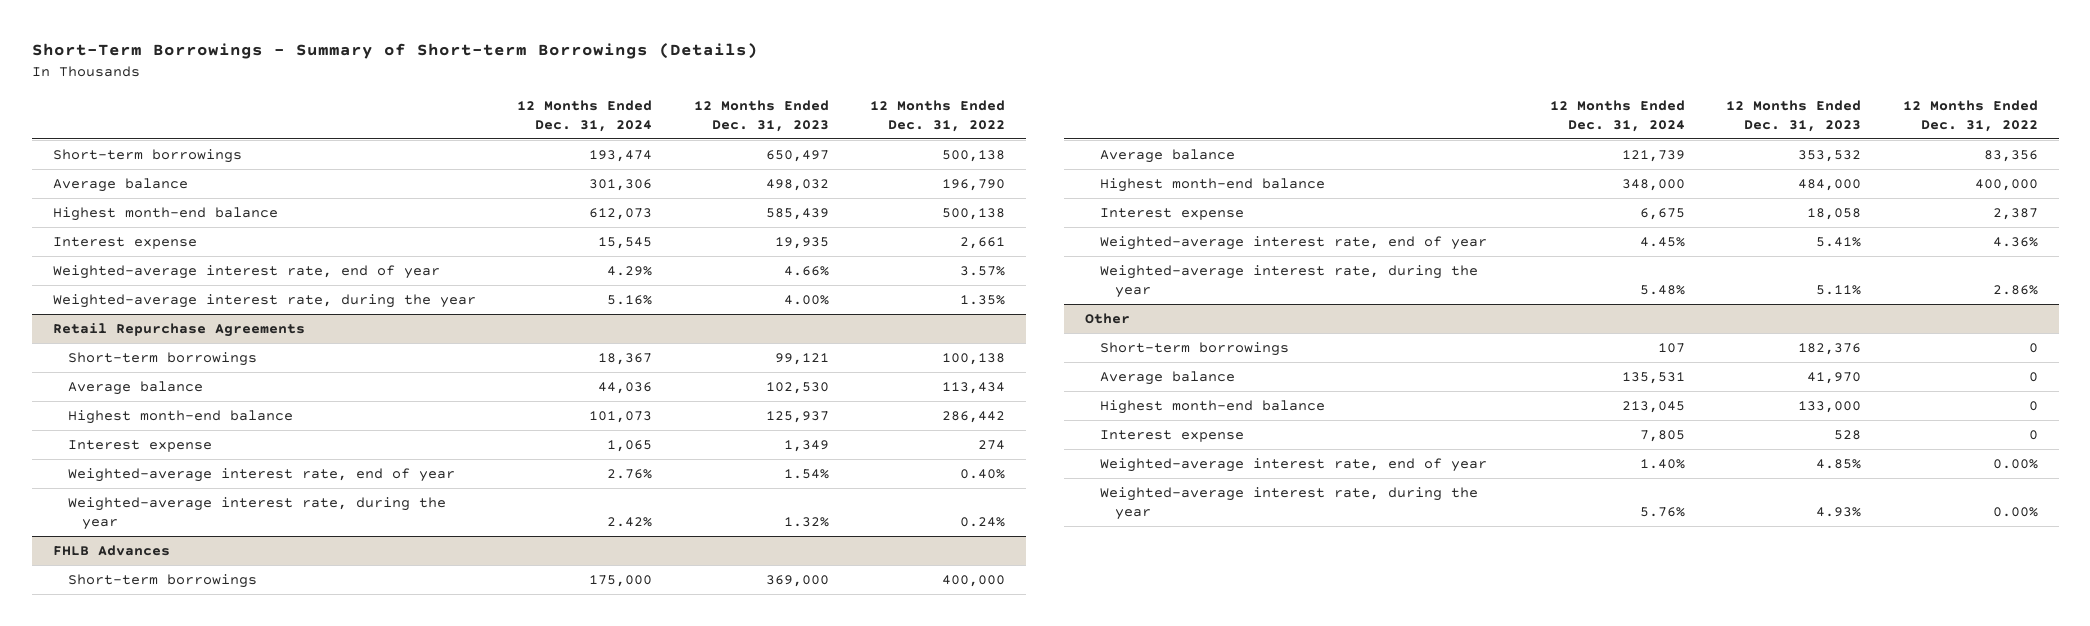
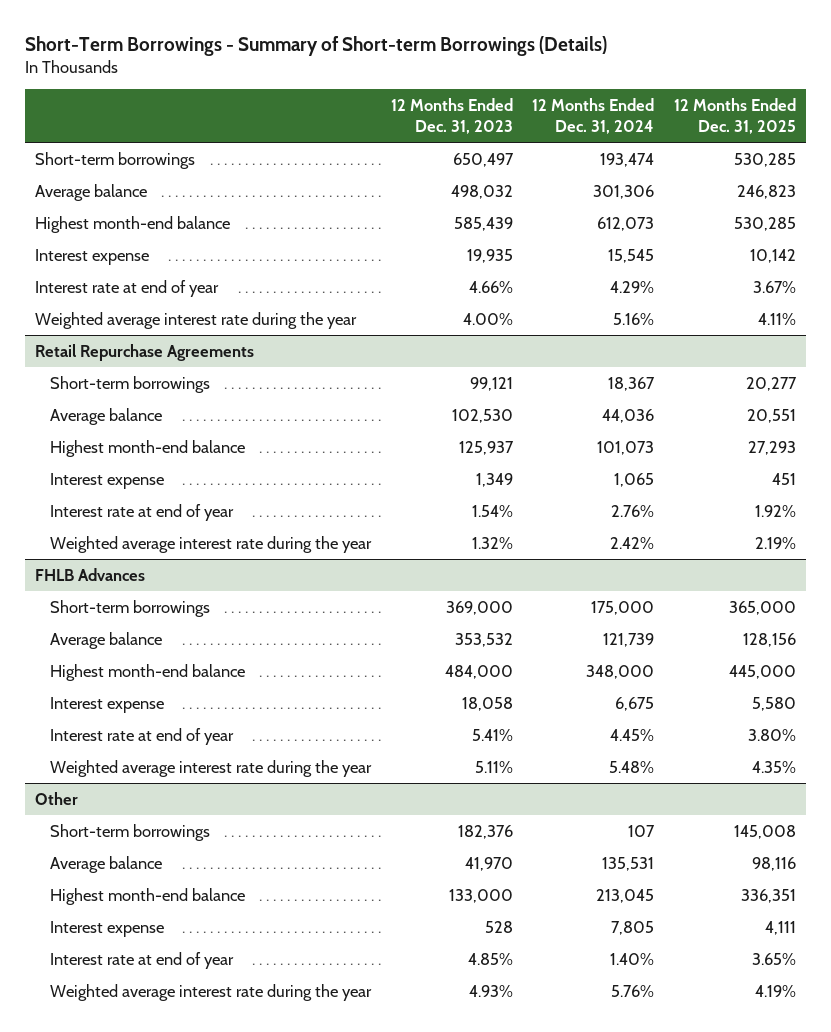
[870,100,1006,133] 12 Months Ended Dec. 31, 2022 -> none
none -> [673,97,796,135] 12 Months Ended Dec. 31, 2025
[52,264,440,279] Weighted-average interest rate, end of year -> [34,279,219,297] Interest rate at end of year
[52,293,476,308] Weighted-average interest rate, during the year -> [34,311,357,329] Weighted average interest rate during the year
[67,467,455,482] Weighted-average interest rate, end of year -> [50,503,235,521] Interest rate at end of year
[67,496,446,530] Weighted-average interest rate, during the year -> [50,535,373,553] Weighted average interest rate during the year
[1099,235,1487,250] Weighted-average interest rate, end of year -> [50,727,235,745] Interest rate at end of year
[1099,264,1478,298] Weighted-average interest rate, during the year -> [50,759,373,777] Weighted average interest rate during the year
[1099,457,1487,472] Weighted-average interest rate, end of year -> [50,951,235,969] Interest rate at end of year
[1099,486,1478,520] Weighted-average interest rate, during the year -> [50,983,373,1001] Weighted average interest rate during the year

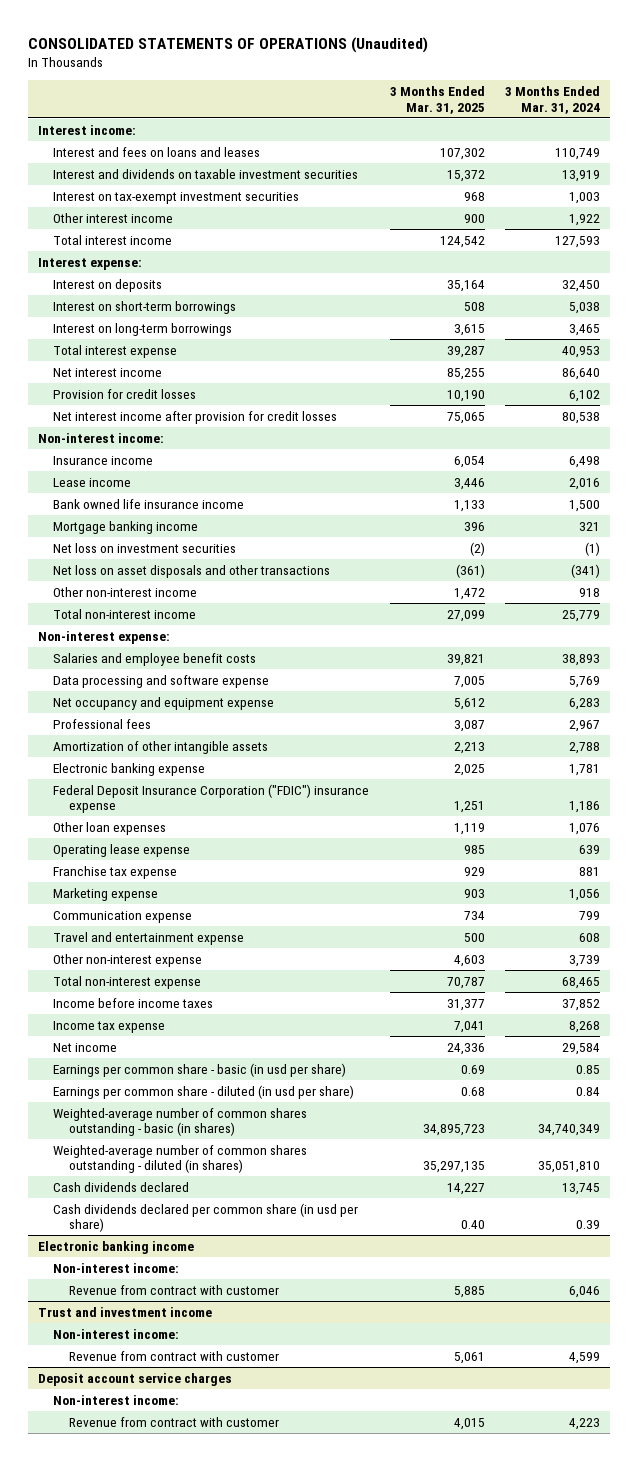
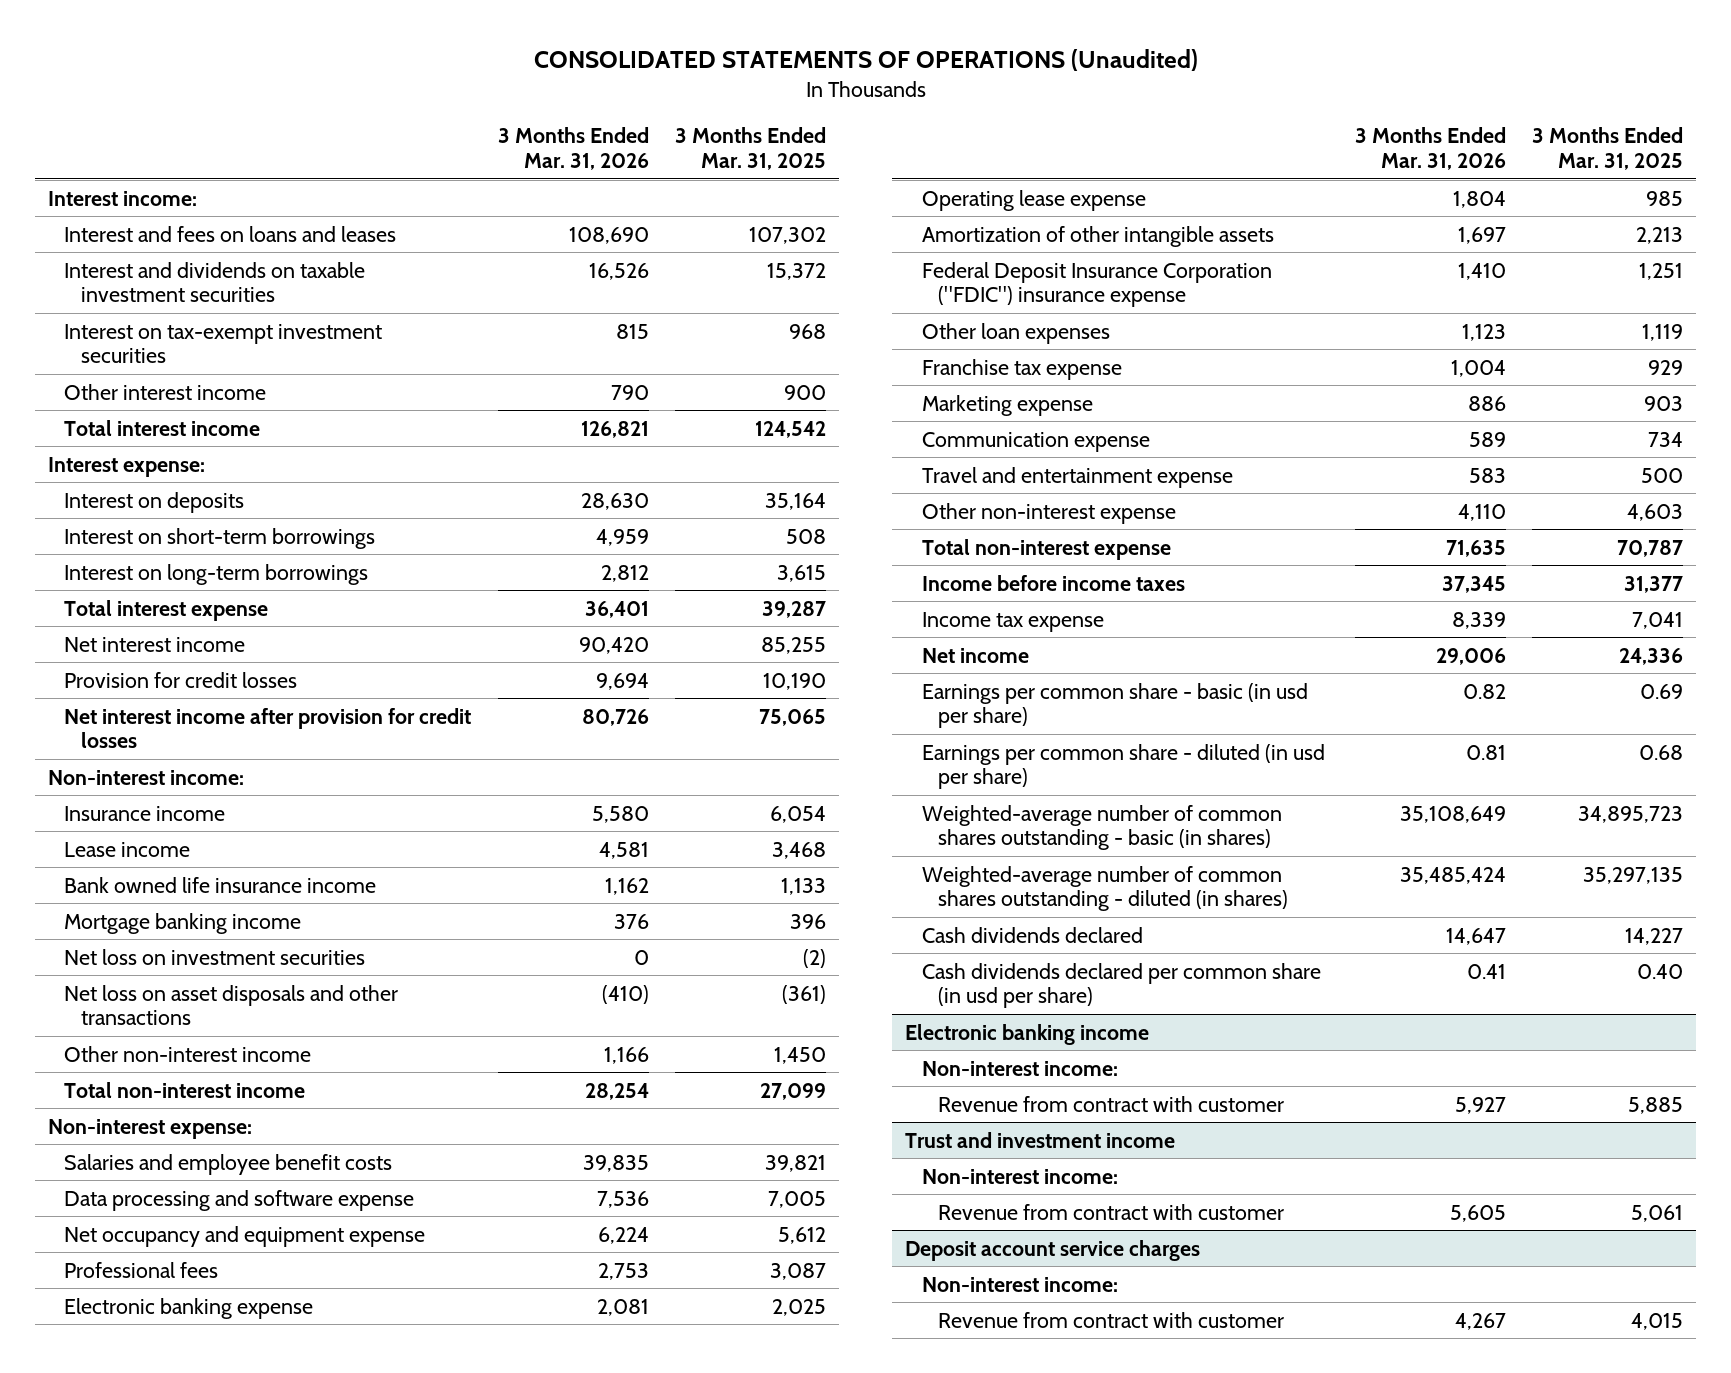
[504,85,600,114] 3 Months Ended Mar. 31, 2024 -> none
none -> [497,127,649,171] 3 Months Ended Mar. 31, 2026
[453,477,485,490] 3,446 -> [771,841,826,859] 3,468
[453,587,485,600] 1,472 -> [773,1046,826,1064] 1,450
[53,843,191,857] Operating lease expense -> [921,189,1146,211] Operating lease expense
[53,740,269,754] Amortization of other intangible assets -> [921,225,1274,247] Amortization of other intangible assets

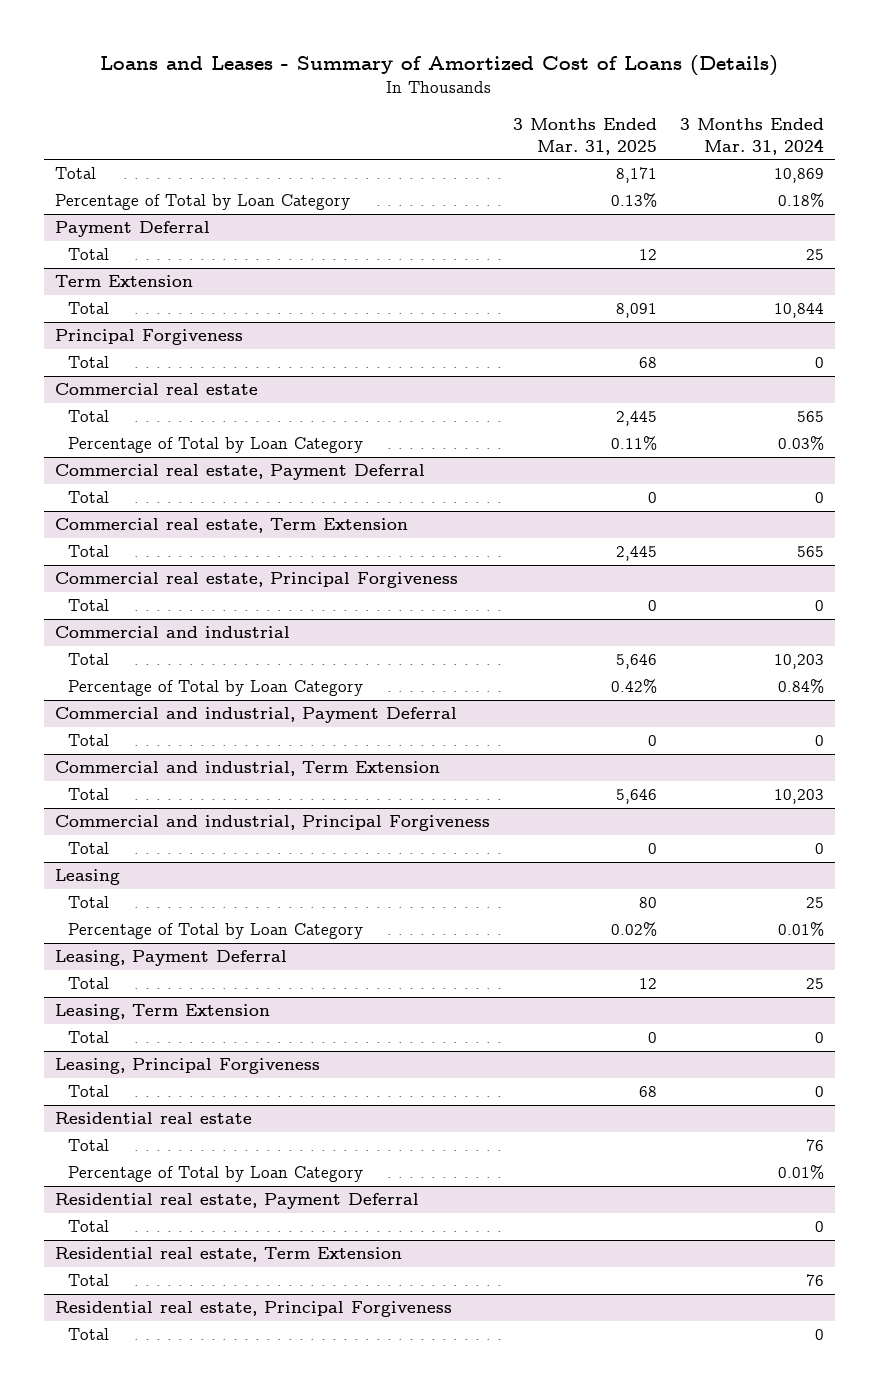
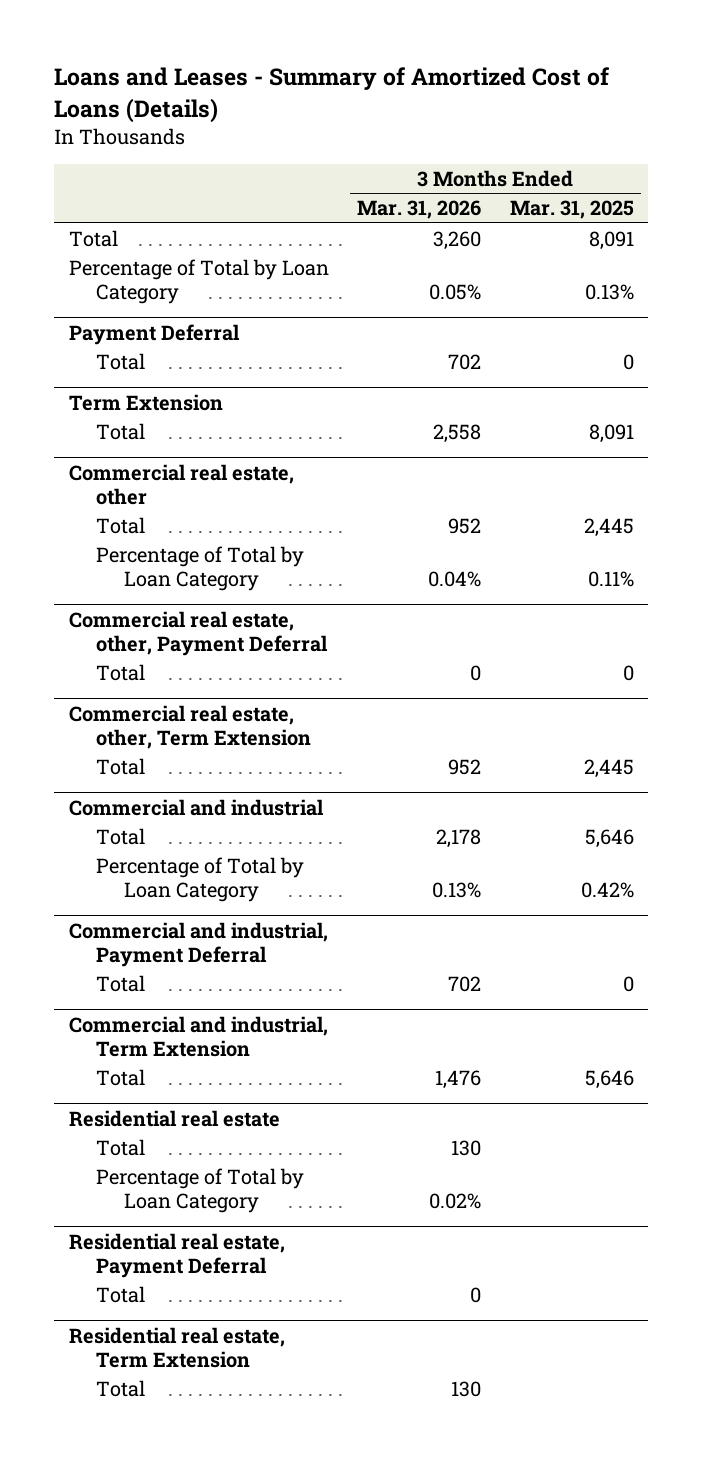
[679,117,824,155] 3 Months Ended Mar. 31, 2024 -> none
none -> [357,200,482,220] Mar. 31, 2026
[615,167,657,184] 8,171 -> [588,230,634,250] 8,091
[638,249,657,261] 12 -> [622,353,634,370] 0
[55,329,244,346] Principal Forgiveness -> none
[68,356,110,369] Total -> none
[55,383,259,396] Commercial real estate -> [68,463,294,505] Commercial real estate, other
[55,464,426,481] Commercial real estate, Payment Deferral -> [68,610,329,656] Commercial real estate, other, Payment Deferral
[55,518,409,534] Commercial real estate, Term Extension -> [68,704,312,749] Commercial real estate, other, Term Extension
[55,572,459,589] Commercial real estate, Principal Forgiveness -> none
[68,599,110,612] Total -> none
[55,815,491,832] Commercial and industrial, Principal Forgiveness -> none
[68,842,110,855] Total -> none
[55,869,121,886] Leasing -> none
[68,896,110,909] Total -> none
[68,923,364,940] Percentage of Total by Loan Category -> none
[55,950,288,967] Leasing, Payment Deferral -> none
[68,977,110,990] Total -> none
[55,1004,271,1021] Leasing, Term Extension -> none
[68,1031,110,1044] Total -> none
[55,1058,321,1075] Leasing, Principal Forgiveness -> none
[68,1085,110,1098] Total -> none
[55,1301,453,1318] Residential real estate, Principal Forgiveness -> none
[68,1328,110,1341] Total -> none

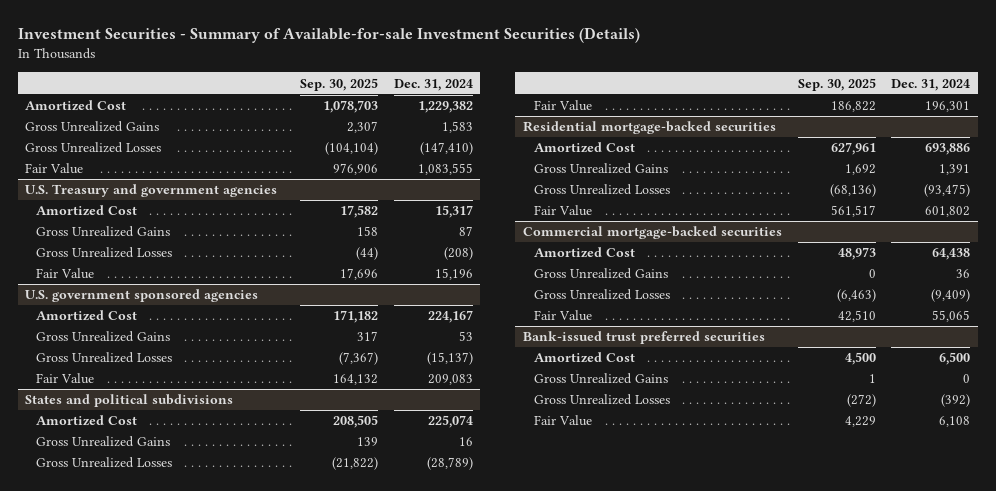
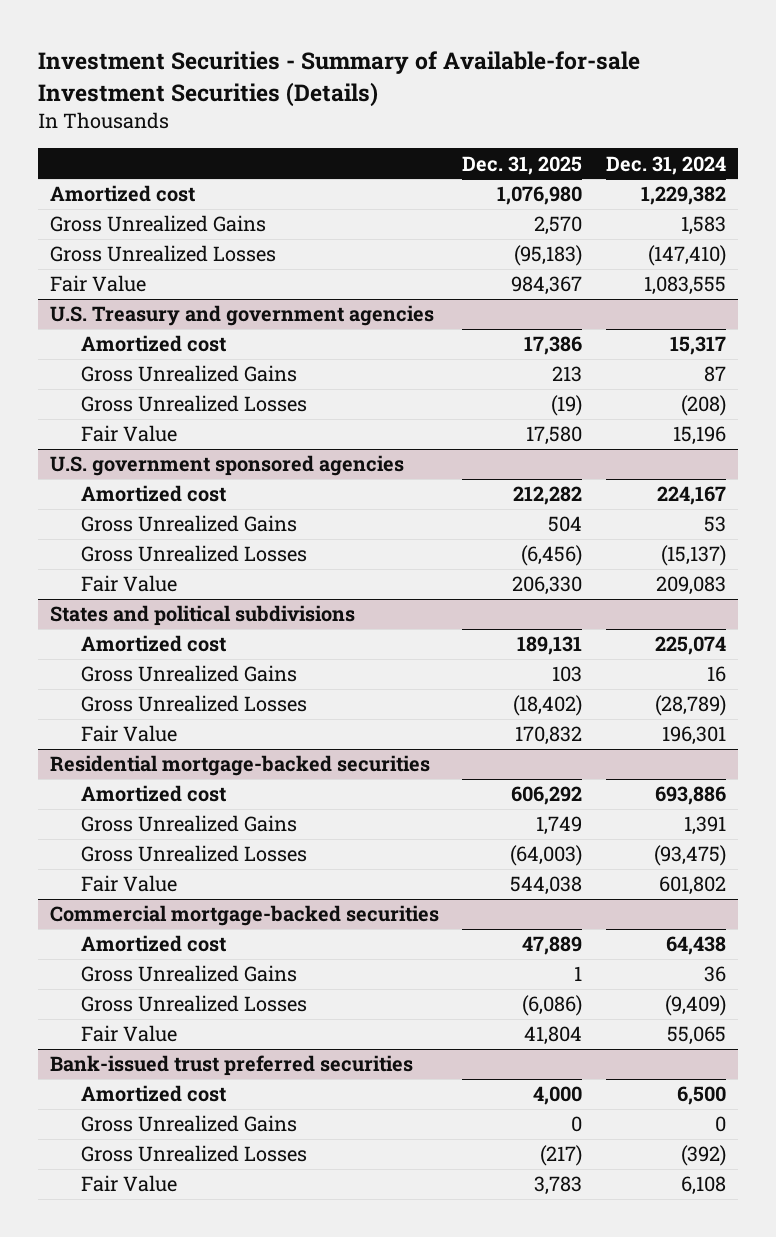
[300,77,379,91] Sep. 30, 2025 -> none
none -> [462,155,583,175] Dec. 31, 2025
[25,100,127,112] Amortized Cost -> [49,185,195,203] Amortized cost
[35,205,137,217] Amortized Cost -> [81,335,227,353] Amortized cost
[35,310,137,322] Amortized Cost -> [81,485,227,503] Amortized cost
[35,415,137,427] Amortized Cost -> [81,635,227,653] Amortized cost
[533,142,635,154] Amortized Cost -> [81,785,227,803] Amortized cost
[533,247,635,259] Amortized Cost -> [81,935,227,953] Amortized cost
[533,352,635,364] Amortized Cost -> [81,1085,227,1103] Amortized cost

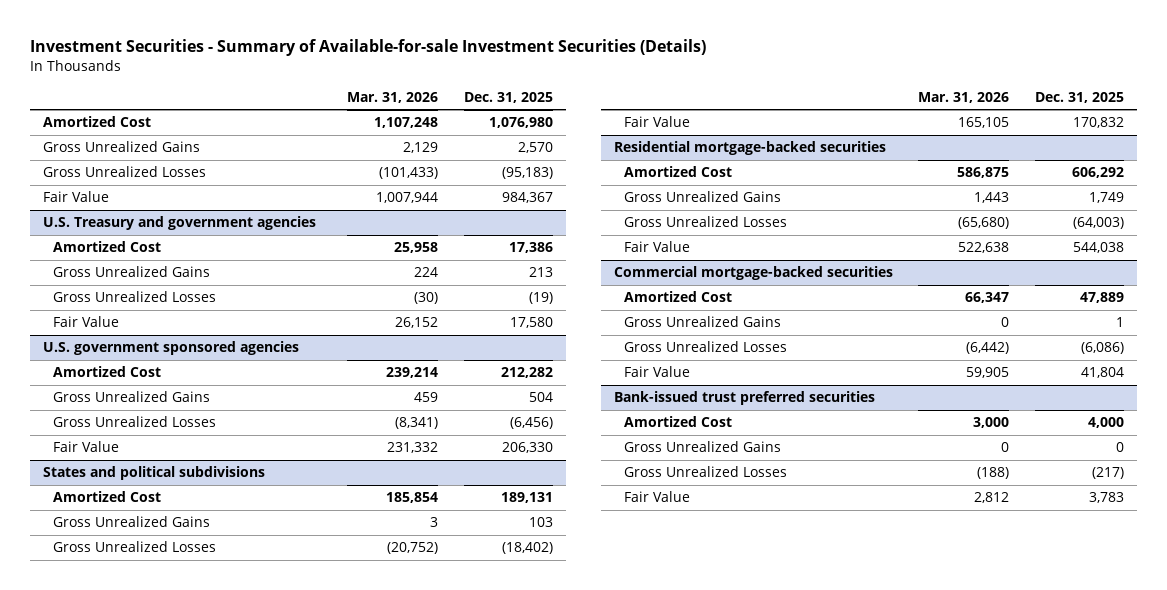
[606,155,727,175] Dec. 31, 2024 -> none
none -> [347,92,439,104] Mar. 31, 2026
[49,185,195,203] Amortized cost -> [42,116,151,128] Amortized Cost
[81,335,227,353] Amortized cost -> [53,241,162,253] Amortized Cost
[81,485,227,503] Amortized cost -> [53,366,162,378] Amortized Cost
[81,635,227,653] Amortized cost -> [53,491,162,503] Amortized Cost
[81,785,227,803] Amortized cost -> [624,166,733,178] Amortized Cost
[81,935,227,953] Amortized cost -> [624,291,733,303] Amortized Cost
[81,1085,227,1103] Amortized cost -> [624,416,733,428] Amortized Cost

